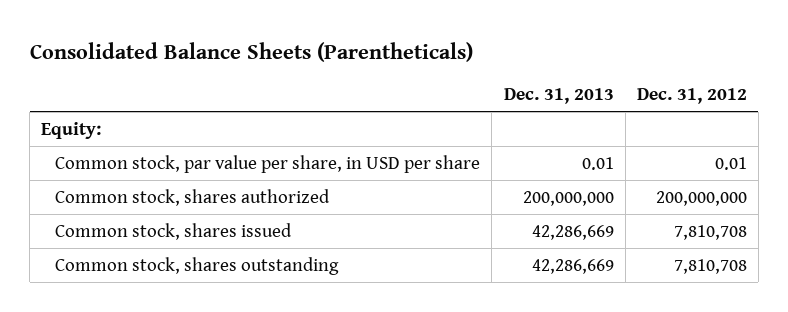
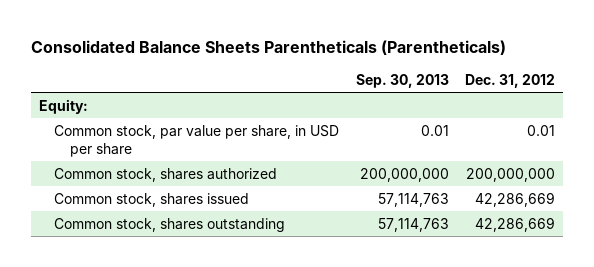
[29,41,473,62] Consolidated Balance Sheets (Parentheticals) -> [30,39,506,55] Consolidated Balance Sheets Parentheticals (Parentheticals)
[503,87,614,104] Dec. 31, 2013 -> none
none -> [355,73,449,88] Sep. 30, 2013
[673,224,747,240] 7,810,708 -> [474,191,555,207] 42,286,669
[673,258,747,274] 7,810,708 -> [474,216,555,232] 42,286,669

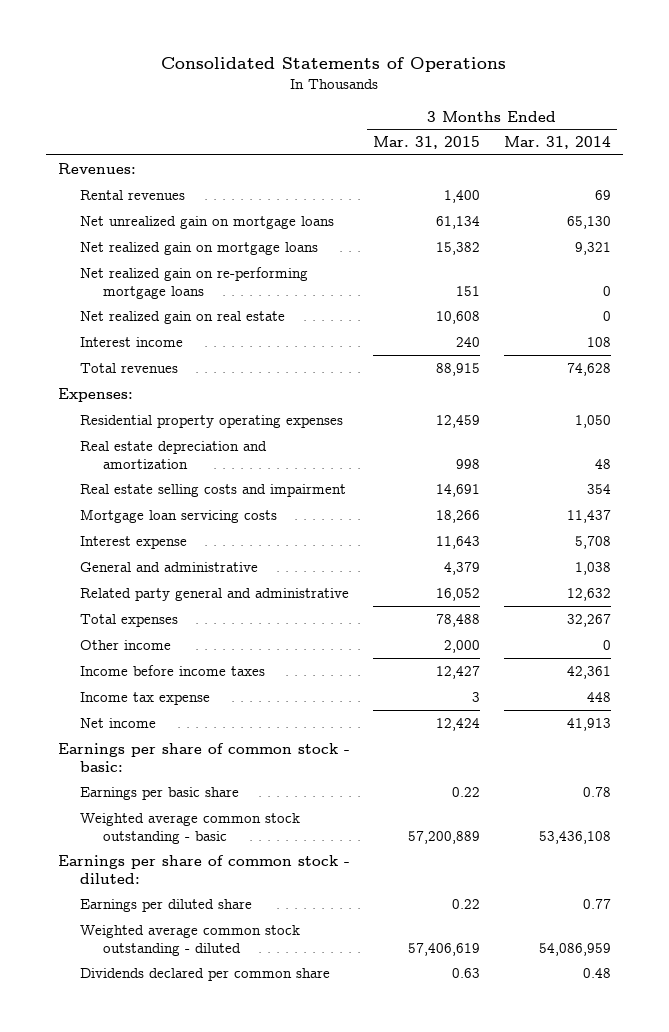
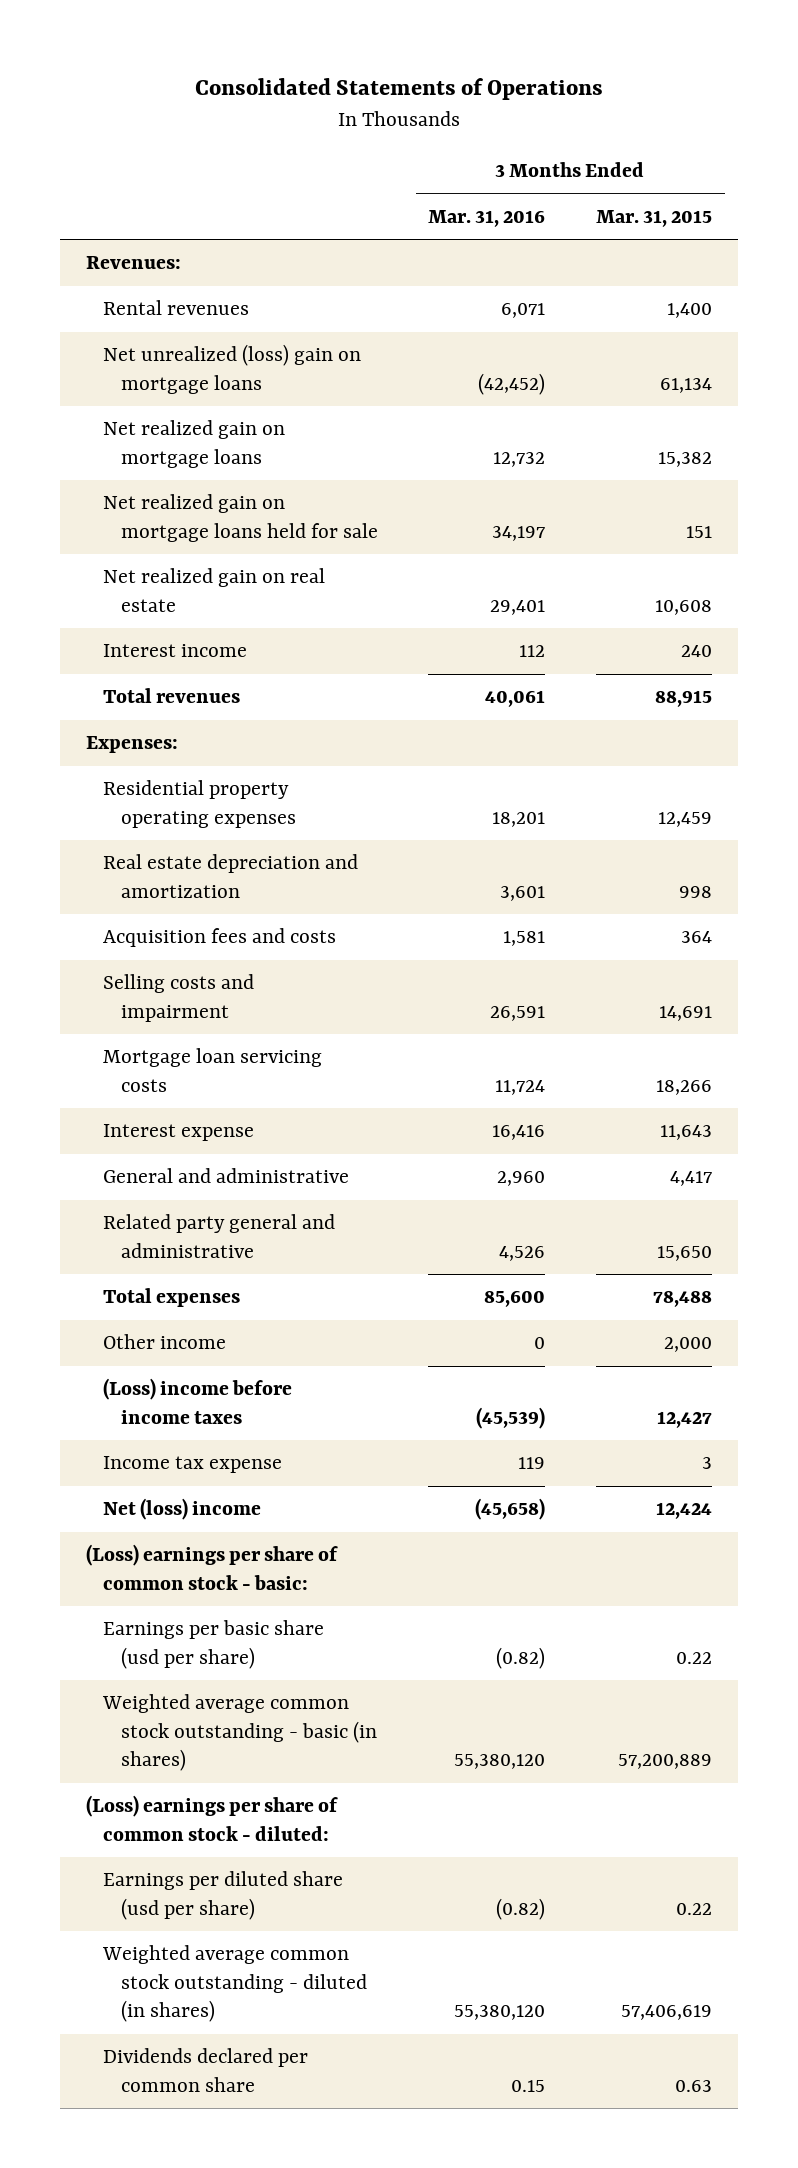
[504,136,612,150] Mar. 31, 2014 -> none
none -> [428,209,546,227] Mar. 31, 2016
[80,215,335,229] Net unrealized gain on mortgage loans -> [103,344,362,394] Net unrealized (loss) gain on mortgage loans
[80,266,309,299] Net realized gain on re-performing mortgage loans -> [103,494,378,542] Net realized gain on mortgage loans held for sale
none -> [103,928,337,948] Acquisition fees and costs
[80,483,347,497] Real estate selling costs and impairment -> [103,974,255,1022] Selling costs and impairment
[444,561,481,575] 4,379 -> [670,1171,713,1187] 4,417
[436,587,481,601] 16,052 -> [657,1245,713,1261] 15,650
[80,664,266,676] Income before income taxes -> [103,1378,293,1424] (Loss) income before income taxes
[80,717,157,728] Net income -> [103,1498,262,1521] Net (loss) income
[57,742,350,772] Earnings per share of common stock - basic: -> [85,1544,338,1590] (Loss) earnings per share of common stock - basic:
[80,786,240,800] Earnings per basic share -> [103,1620,325,1669] Earnings per basic share (usd per share)
[80,812,301,844] Weighted average common stock outstanding - basic -> [102,1694,377,1772] Weighted average common stock outstanding - basic (in shares)
[57,854,350,884] Earnings per share of common stock - diluted: -> [85,1795,338,1841] (Loss) earnings per share of common stock - diluted:
[80,898,253,912] Earnings per diluted share -> [103,1871,344,1920] Earnings per diluted share (usd per share)
[80,924,301,956] Weighted average common stock outstanding - diluted -> [102,1945,367,2023] Weighted average common stock outstanding - diluted (in shares)

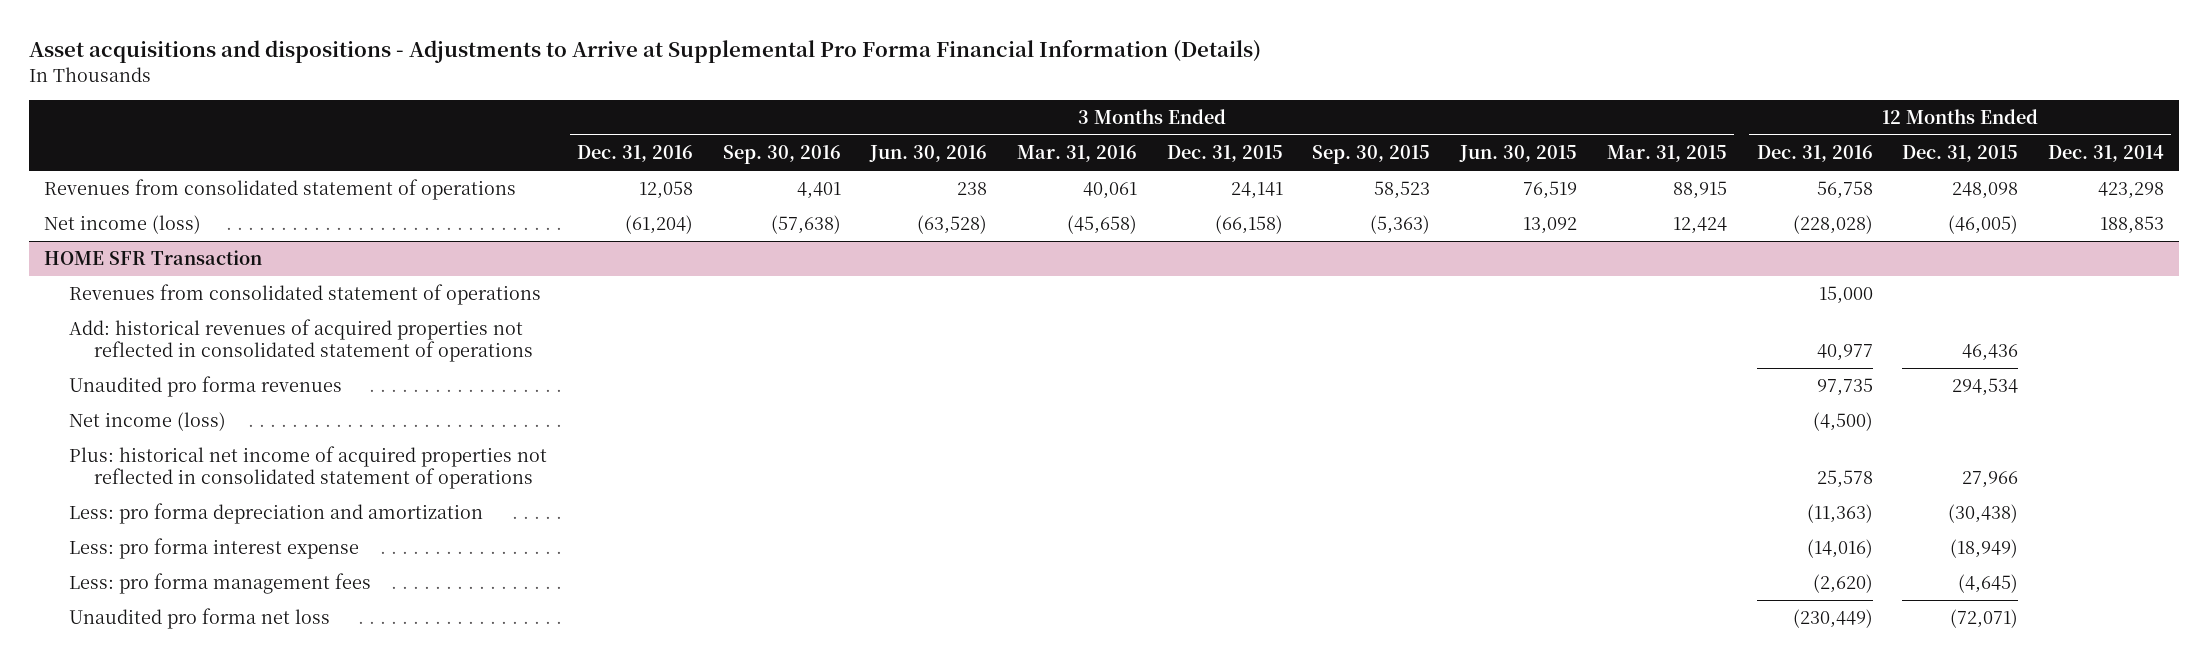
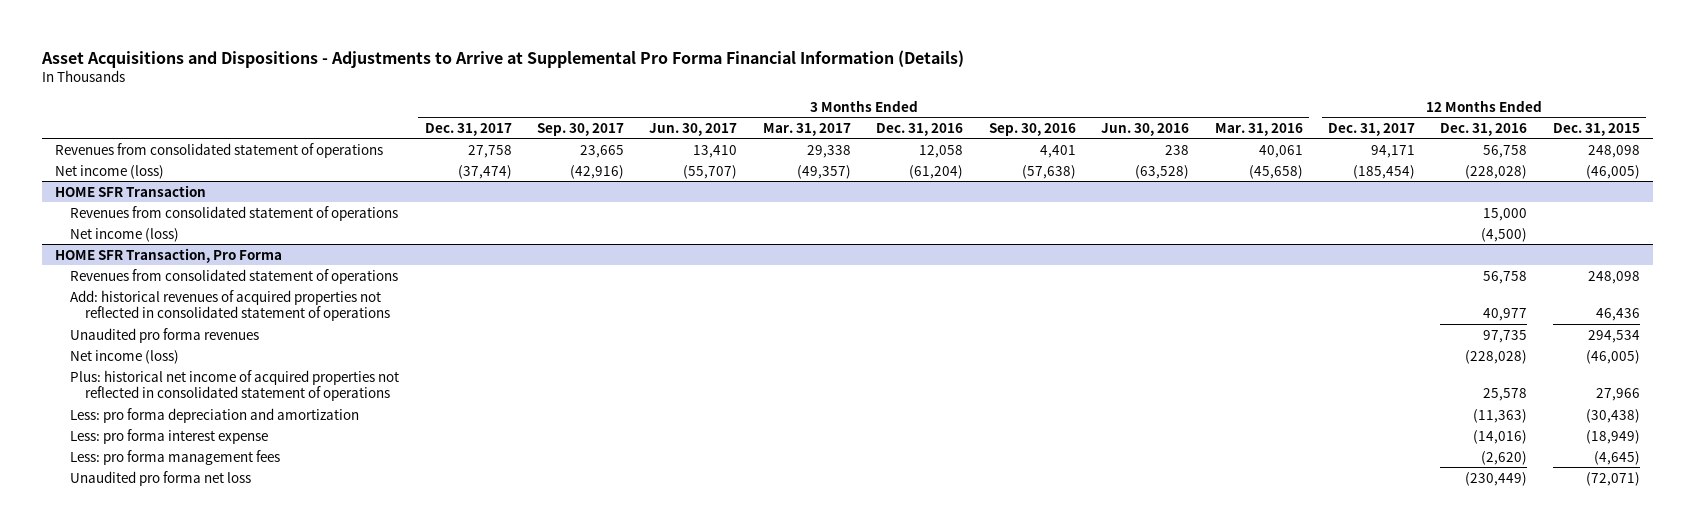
[29,40,1262,64] Asset acquisitions and dispositions - Adjustments to Arrive at Supplemental Pro Forma Financial Information (Details) -> [41,49,965,68] Asset Acquisitions and Dispositions - Adjustments to Arrive at Supplemental Pro Forma Financial Information (Details)
[1166,145,1283,163] Dec. 31, 2015 -> none
[1312,145,1431,165] Sep. 30, 2015 -> none
[1459,145,1578,163] Jun. 30, 2015 -> none
[1606,145,1727,163] Mar. 31, 2015 -> none
[2048,145,2165,163] Dec. 31, 2014 -> none
none -> [424,122,512,136] Dec. 31, 2017
none -> [537,122,625,136] Sep. 30, 2017
none -> [649,122,738,136] Jun. 30, 2017
none -> [762,122,851,136] Mar. 31, 2017
none -> [1328,122,1416,136] Dec. 31, 2017
[69,412,227,432] Net income (loss) -> [70,227,180,242] Net income (loss)
none -> [55,247,283,263] HOME SFR Transaction, Pro Forma
none -> [70,268,399,284] Revenues from consolidated statement of operations
none -> [70,349,180,364] Net income (loss)

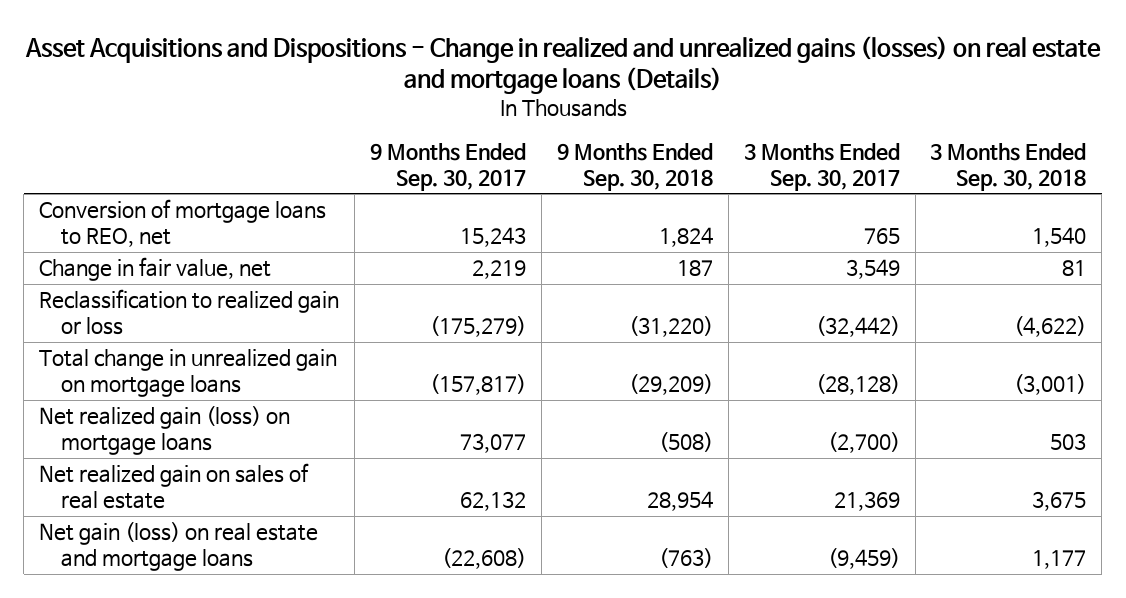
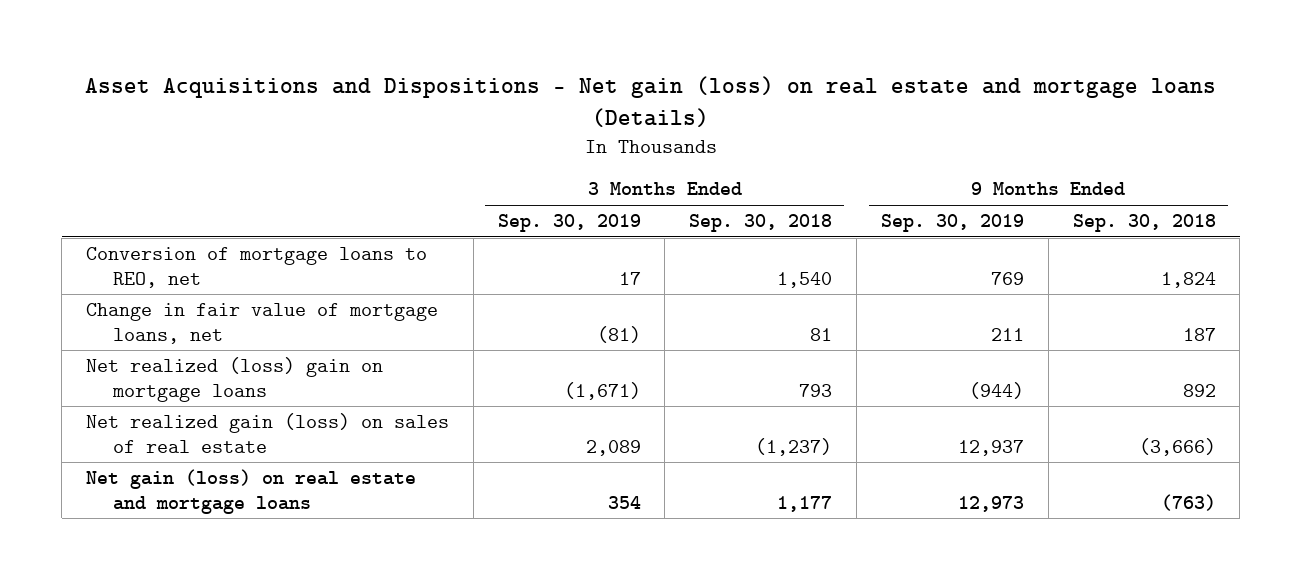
[24,35,1101,95] Asset Acquisitions and Dispositions - Change in realized and unrealized gains (losses) on real estate and mortgage loans (Details) -> [84,76,1216,128] Asset Acquisitions and Dispositions - Net gain (loss) on real estate and mortgage loans (Details)
[370,142,527,191] 9 Months Ended Sep. 30, 2017 -> none
[743,142,900,191] 3 Months Ended Sep. 30, 2017 -> none
none -> [497,214,641,233] Sep. 30, 2019
none -> [880,214,1024,233] Sep. 30, 2019
[39,289,340,336] Reclassification to realized gain or loss -> none
[39,349,338,398] Total change in unrealized gain on mortgage loans -> none
[39,257,272,282] Change in fair value, net -> [85,303,438,344] Change in fair value of mortgage loans, net
[39,406,291,456] Net realized gain (loss) on mortgage loans -> [85,357,383,402] Net realized (loss) gain on mortgage loans
[658,432,713,453] (508) -> [1182,383,1216,397] 892
[1050,433,1087,451] 503 -> [799,383,833,397] 793
[39,463,310,510] Net realized gain on sales of real estate -> [85,413,449,453] Net realized gain (loss) on sales of real estate
[646,491,713,512] 28,954 -> [1138,437,1216,456] (3,666)
[1032,491,1087,512] 3,675 -> [755,437,833,456] (1,237)

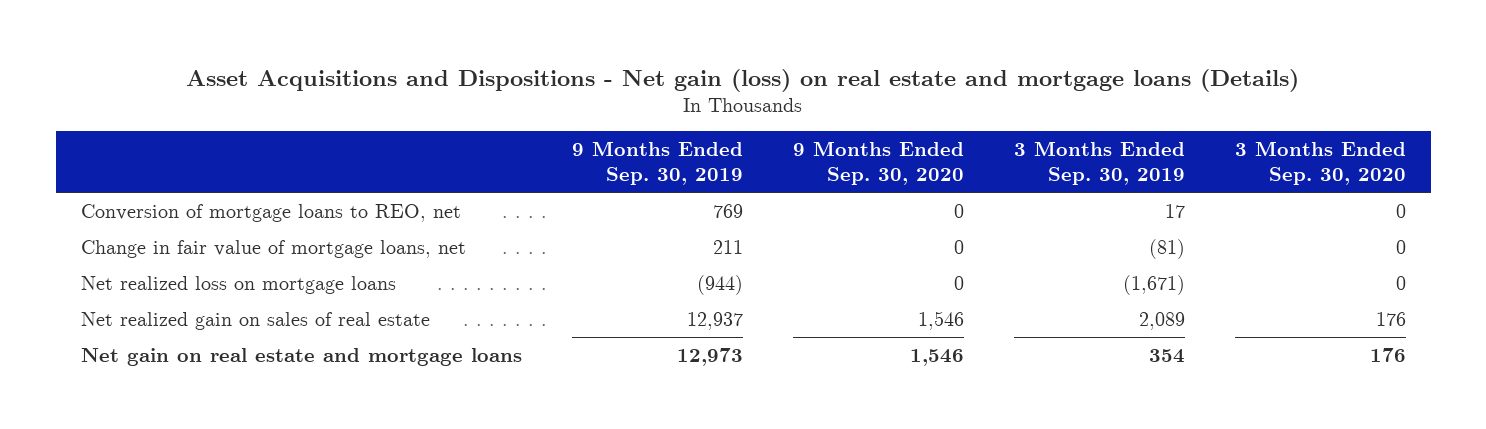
[689,214,833,233] Sep. 30, 2018 -> none
[1072,214,1216,233] Sep. 30, 2018 -> none
none -> [792,141,964,186] 9 Months Ended Sep. 30, 2020
none -> [1234,141,1406,186] 3 Months Ended Sep. 30, 2020
[85,357,383,402] Net realized (loss) gain on mortgage loans -> [80,275,396,294] Net realized loss on mortgage loans
[85,413,449,453] Net realized gain (loss) on sales of real estate -> [80,311,430,330] Net realized gain on sales of real estate
[85,469,416,514] Net gain (loss) on real estate and mortgage loans -> [80,347,522,366] Net gain on real estate and mortgage loans

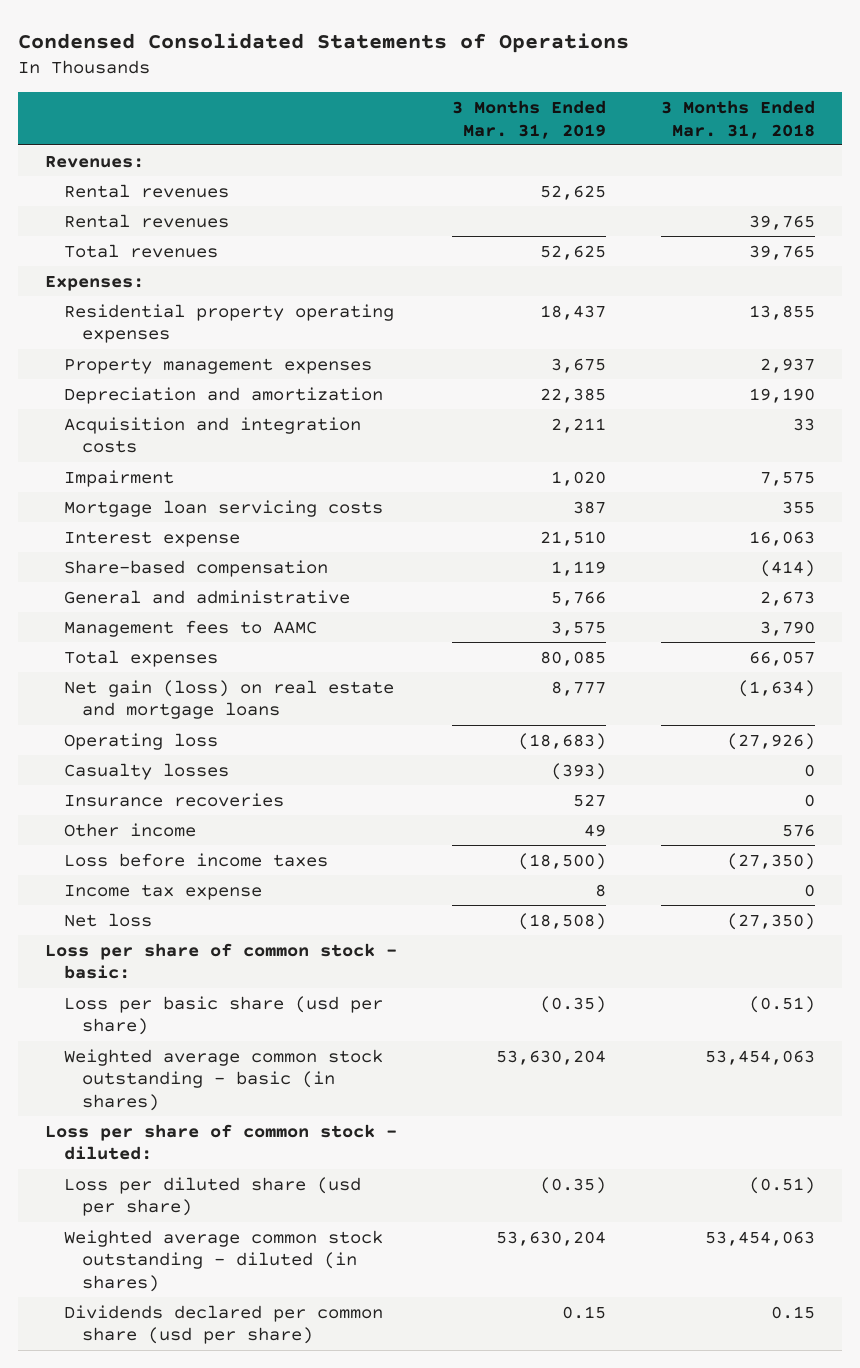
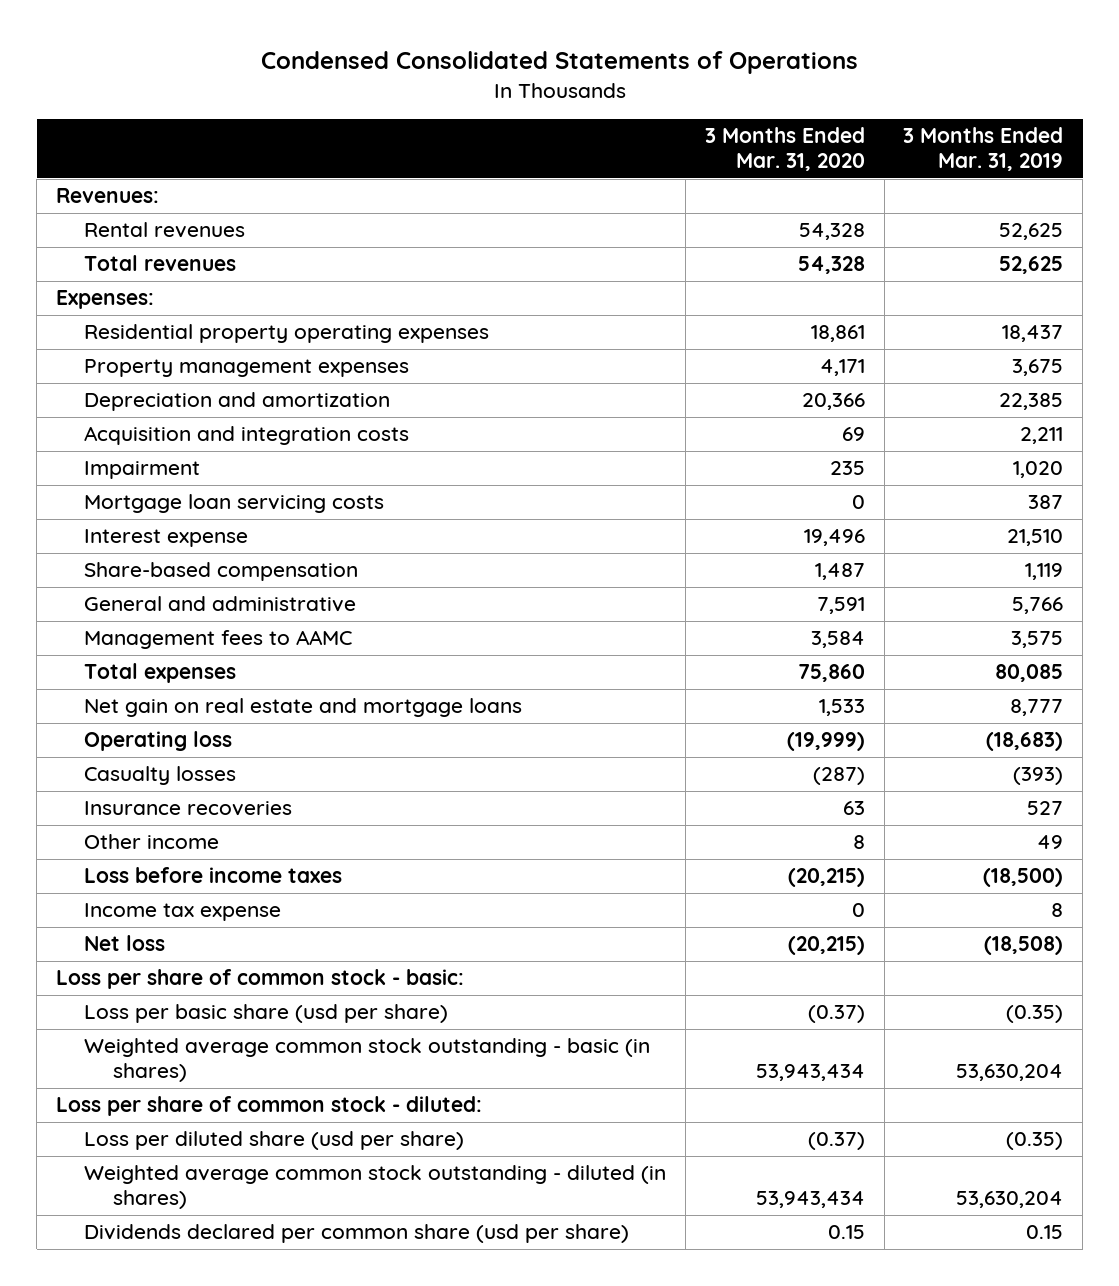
[660,99,815,139] 3 Months Ended Mar. 31, 2018 -> none
none -> [704,127,865,172] 3 Months Ended Mar. 31, 2020
[63,213,229,228] Rental revenues -> none
[63,679,394,720] Net gain (loss) on real estate and mortgage loans -> [84,698,523,718] Net gain on real estate and mortgage loans

